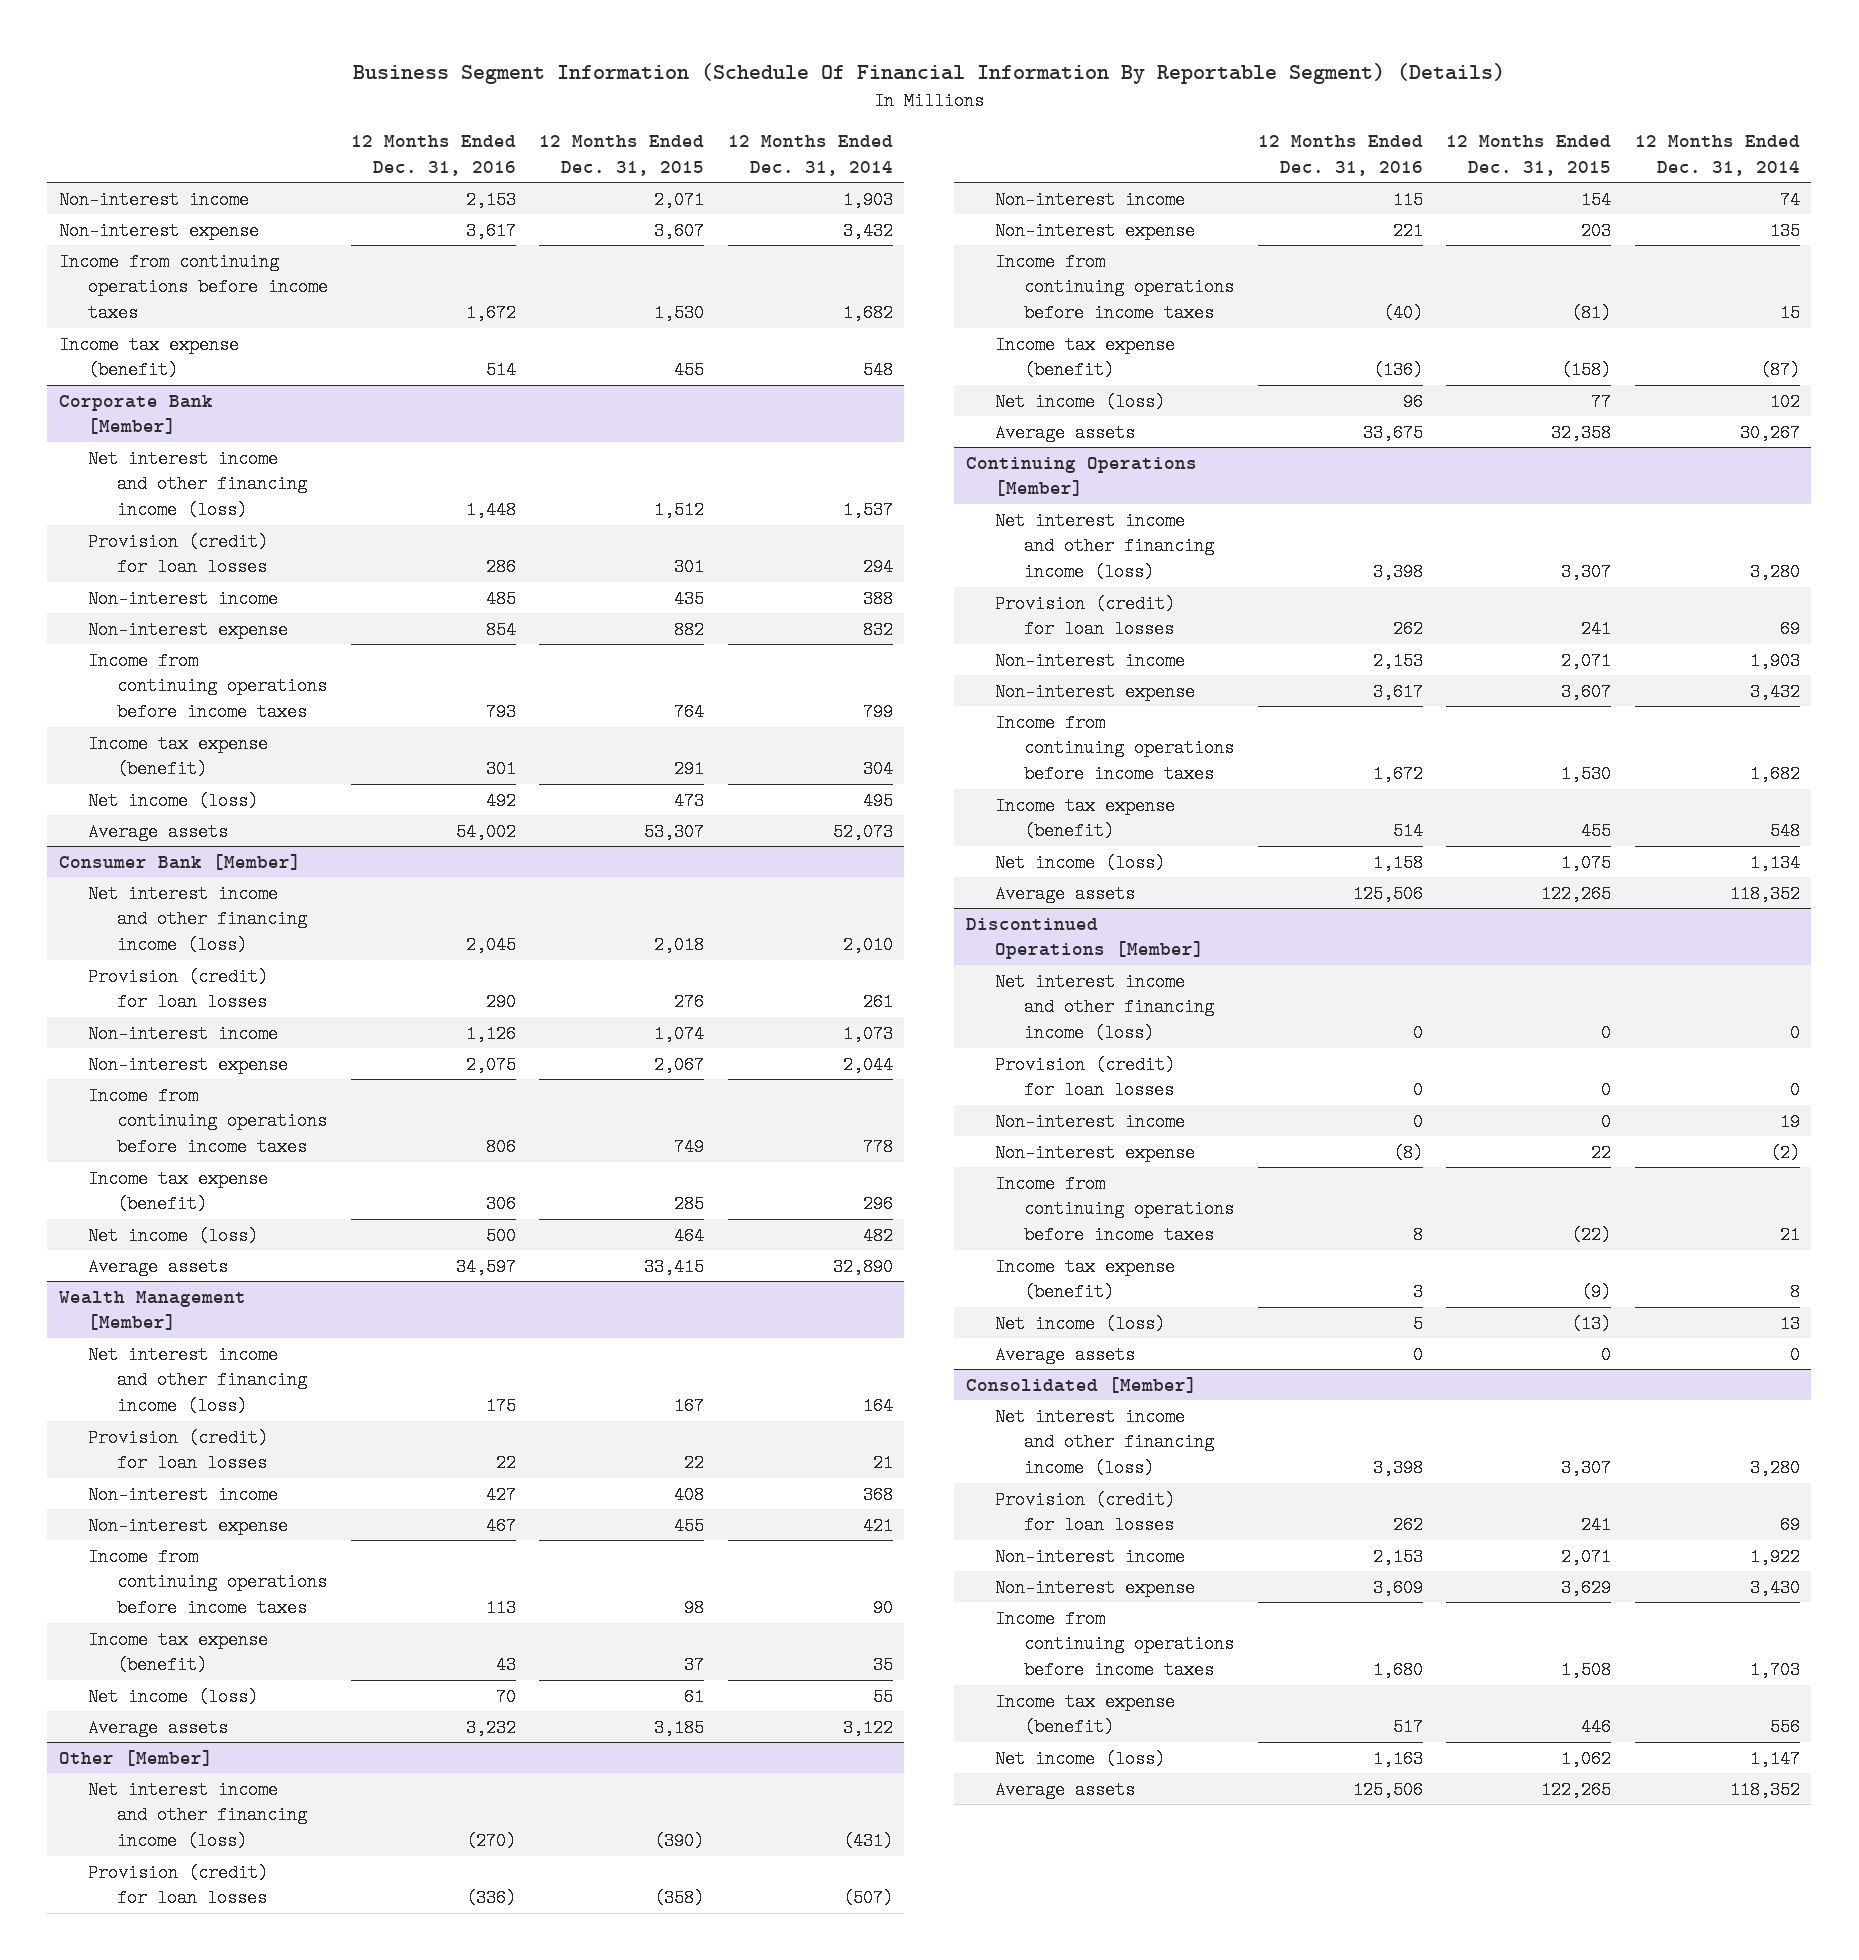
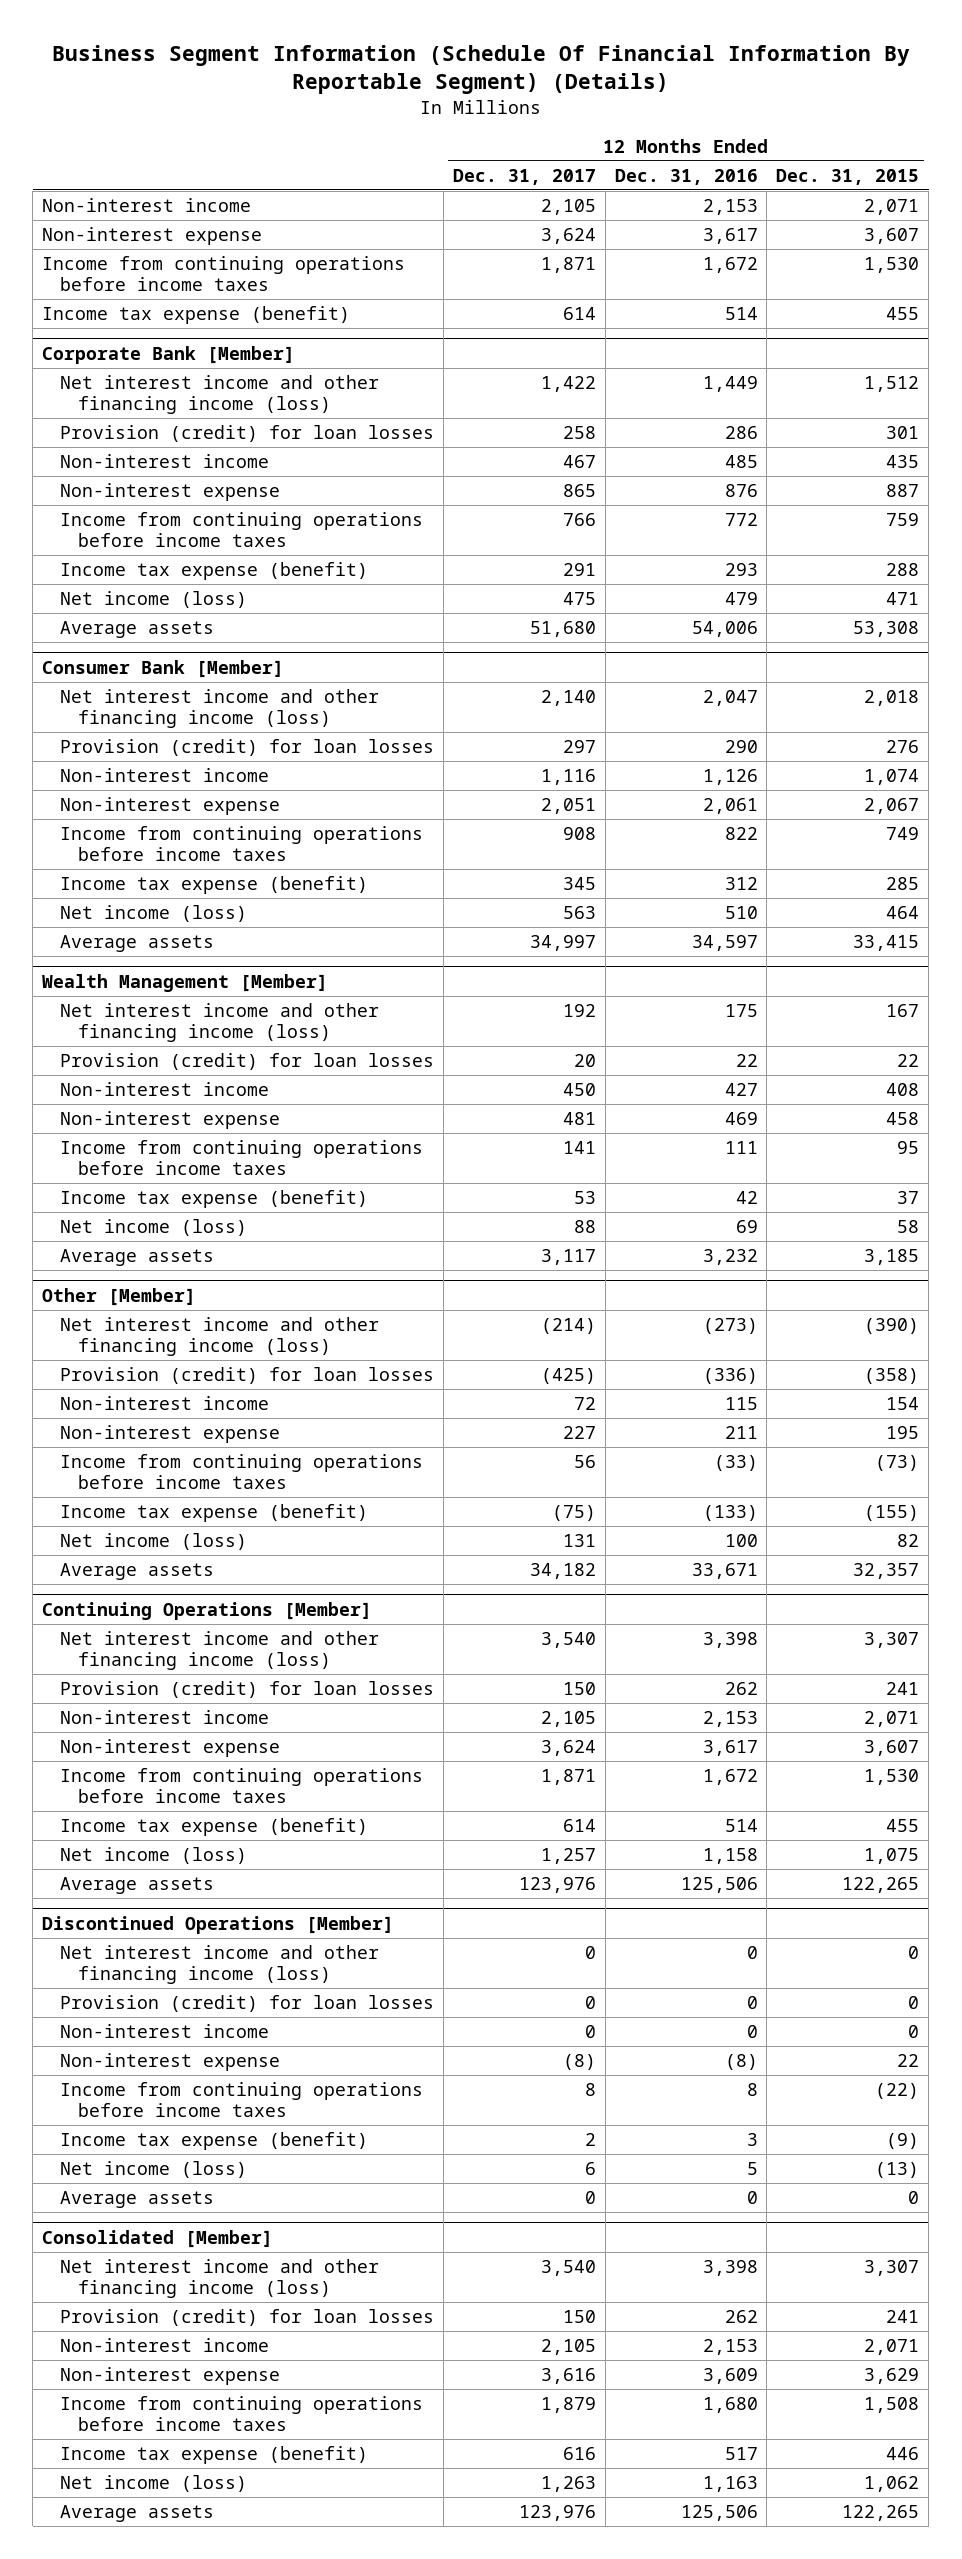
[727,135,893,177] 12 Months Ended Dec. 31, 2014 -> none
none -> [452,168,596,185] Dec. 31, 2017
[466,501,517,520] 1,448 -> [702,376,758,393] 1,449
[486,620,517,639] 854 -> [724,484,758,498] 876
[674,620,705,639] 882 -> [886,484,920,498] 887
[486,703,517,722] 793 -> [724,513,758,527] 772
[674,703,705,722] 764 -> [886,513,920,527] 759
[486,760,517,779] 301 -> [724,563,758,577] 293
[674,760,705,779] 291 -> [886,563,920,577] 288
[486,791,517,810] 492 -> [724,592,758,606] 479
[674,791,705,810] 473 -> [886,592,920,606] 471
[456,822,517,841] 54,002 -> [691,621,758,638] 54,006
[644,822,705,841] 53,307 -> [853,621,920,638] 53,308
[466,936,517,955] 2,045 -> [702,690,758,707] 2,047
[466,1055,517,1074] 2,075 -> [702,798,758,815] 2,061
[486,1138,517,1157] 806 -> [724,827,758,841] 822
[486,1195,517,1214] 306 -> [724,877,758,891] 312
[486,1226,517,1245] 500 -> [724,906,758,920] 510
[486,1516,517,1535] 467 -> [724,1112,758,1126] 469
[674,1516,705,1535] 455 -> [886,1112,920,1126] 458
[486,1599,517,1618] 113 -> [724,1141,758,1155] 111
[684,1599,705,1618] 98 -> [897,1141,920,1155] 95
[496,1656,517,1675] 43 -> [735,1191,758,1205] 42
[496,1687,517,1706] 70 -> [735,1220,758,1234] 69
[684,1687,705,1706] 61 -> [897,1220,920,1234] 58
[466,1832,517,1851] (270) -> [702,1318,758,1335] (273)
[1393,221,1424,240] 221 -> [724,1426,758,1440] 211
[1581,221,1612,240] 203 -> [886,1426,920,1440] 195
[1383,304,1424,323] (40) -> [713,1455,758,1472] (33)
[1571,304,1612,323] (81) -> [875,1455,920,1472] (73)
[1373,361,1424,380] (136) -> [702,1505,758,1522] (133)
[1561,361,1612,380] (158) -> [864,1505,920,1522] (155)
[1403,392,1424,411] 96 -> [724,1534,758,1548] 100
[1591,392,1612,411] 77 -> [897,1534,920,1548] 82
[1363,423,1424,442] 33,675 -> [691,1563,758,1580] 33,671
[1551,423,1612,442] 32,358 -> [853,1563,920,1580] 32,357

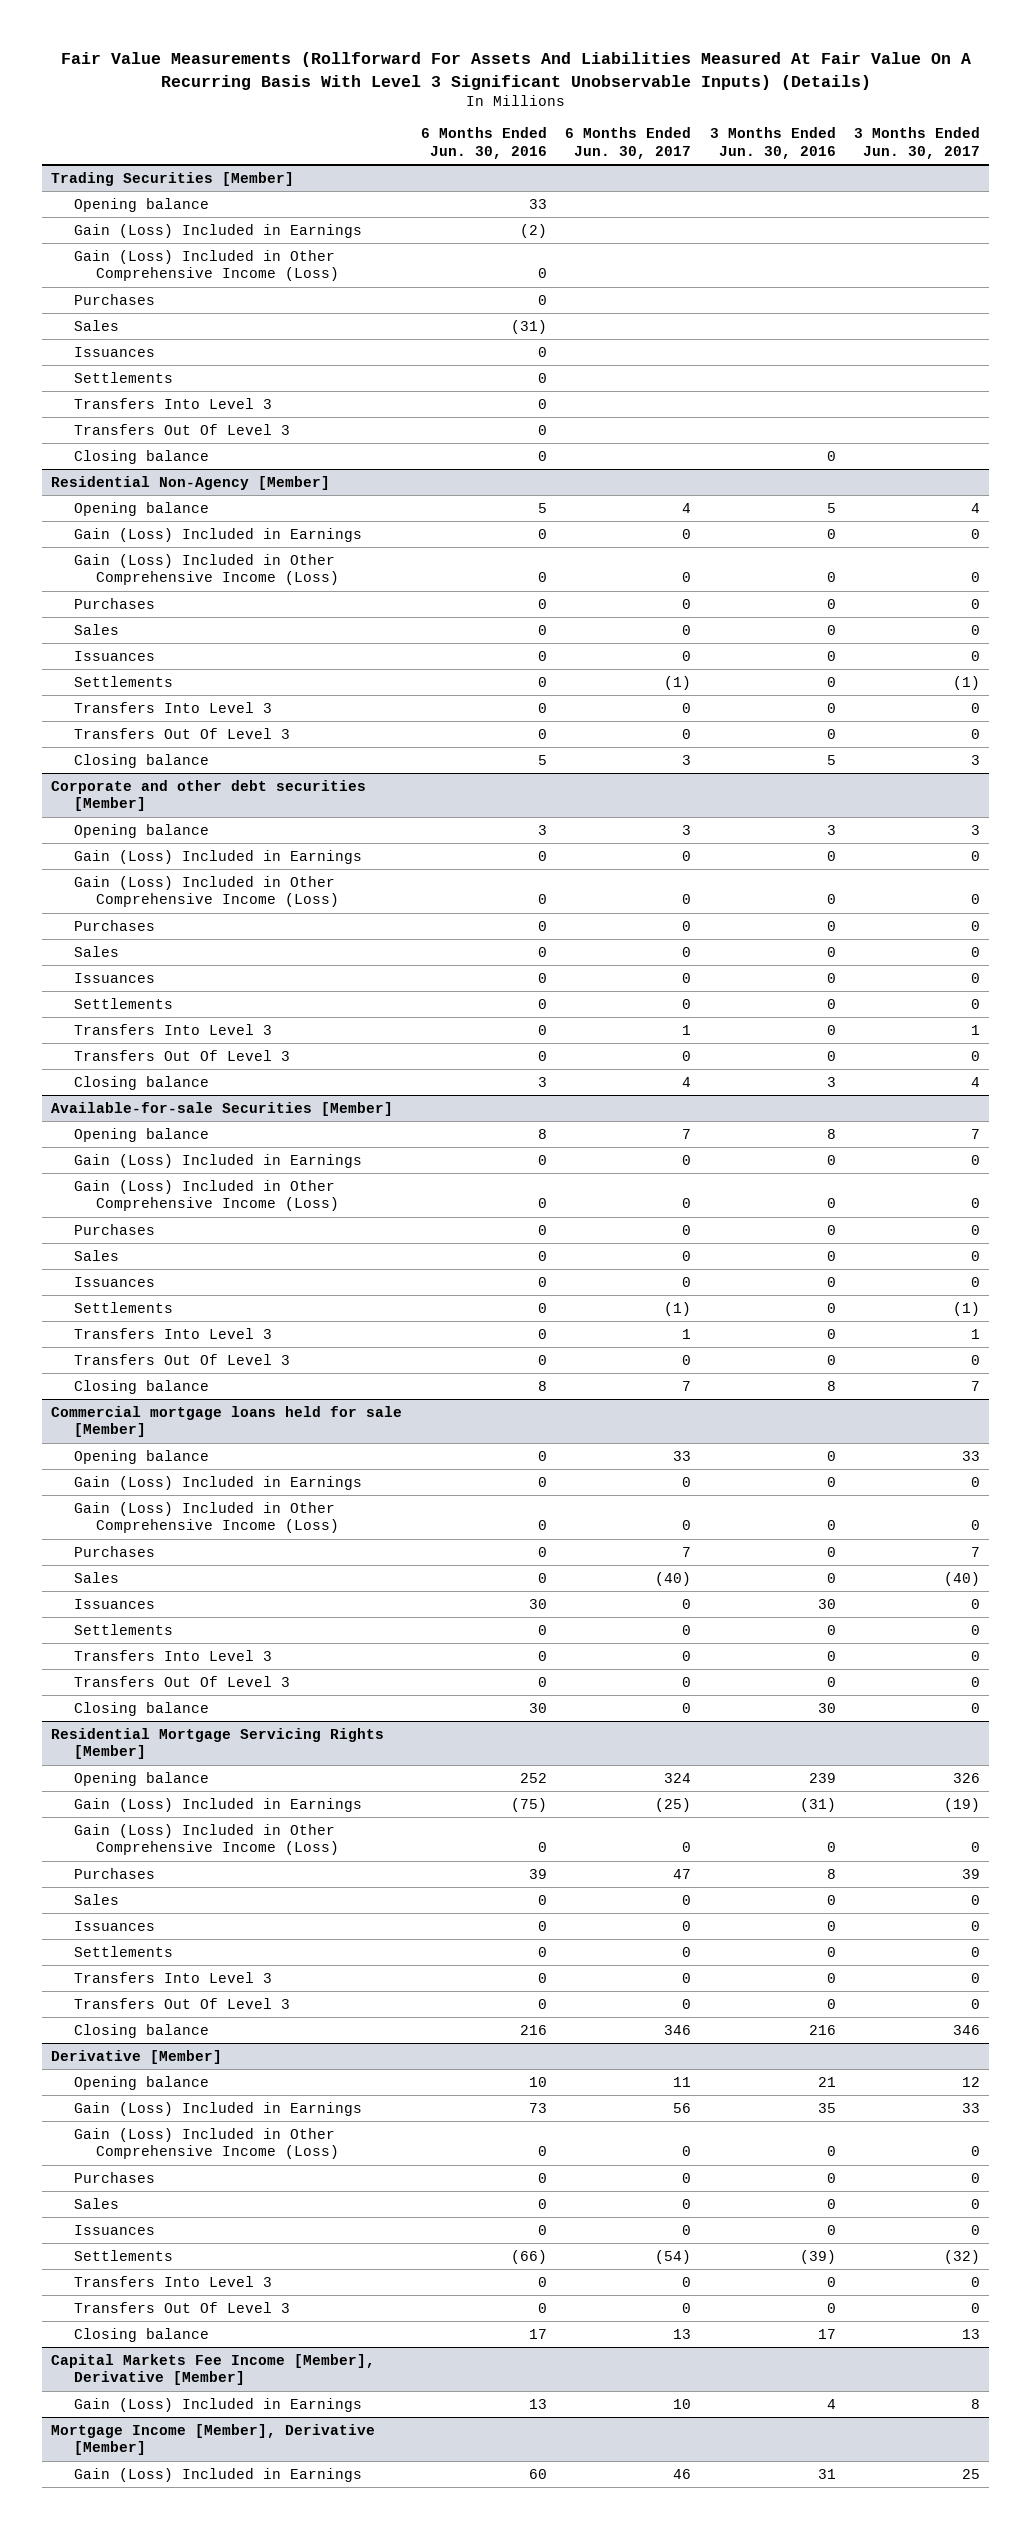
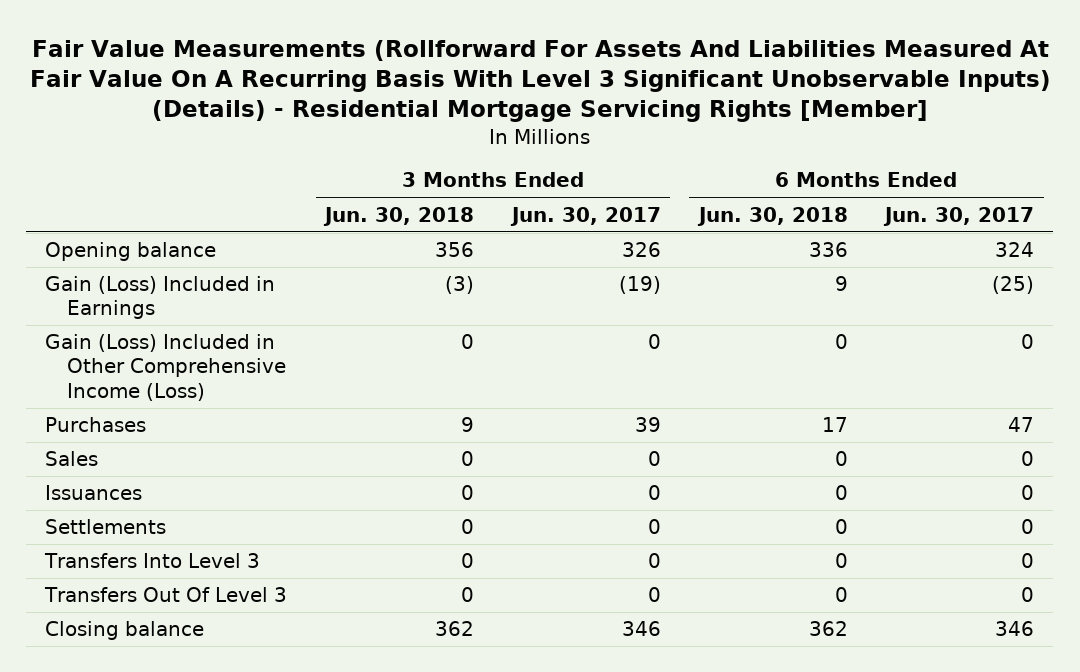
[60,52,971,90] Fair Value Measurements (Rollforward For Assets And Liabilities Measured At Fair Value On A Recurring Basis With Level 3 Significant Unobservable Inputs) (Details) -> [29,39,1051,123] Fair Value Measurements (Rollforward For Assets And Liabilities Measured At Fair Value On A Recurring Basis With Level 3 Significant Unobservable Inputs) (Details) - Residential Mortgage Servicing Rights [Member]
[420,127,547,159] 6 Months Ended Jun. 30, 2016 -> none
[709,127,836,159] 3 Months Ended Jun. 30, 2016 -> none
none -> [323,206,475,226] Jun. 30, 2018
none -> [696,206,848,226] Jun. 30, 2018
[51,171,295,186] Trading Securities [Member] -> none
[73,197,209,212] Opening balance -> none
[73,223,362,238] Gain (Loss) Included in Earnings -> none
[73,249,340,282] Gain (Loss) Included in Other Comprehensive Income (Loss) -> none
[73,293,155,305] Purchases -> none
[73,319,119,331] Sales -> none
[73,346,155,357] Issuances -> none
[73,371,173,383] Settlements -> none
[73,397,272,409] Transfers Into Level 3 -> none
[73,423,290,435] Transfers Out Of Level 3 -> none
[73,449,209,464] Closing balance -> none
[51,475,331,490] Residential Non-Agency [Member] -> none
[73,501,209,516] Opening balance -> none
[73,527,362,542] Gain (Loss) Included in Earnings -> none
[73,553,340,586] Gain (Loss) Included in Other Comprehensive Income (Loss) -> none
[73,597,155,609] Purchases -> none
[73,623,119,635] Sales -> none
[73,650,155,661] Issuances -> none
[73,675,173,687] Settlements -> none
[73,701,272,713] Transfers Into Level 3 -> none
[73,727,290,739] Transfers Out Of Level 3 -> none
[73,753,209,768] Closing balance -> none
[51,779,367,812] Corporate and other debt securities [Member] -> none
[73,823,209,838] Opening balance -> none
[73,849,362,864] Gain (Loss) Included in Earnings -> none
[73,875,340,908] Gain (Loss) Included in Other Comprehensive Income (Loss) -> none
[73,919,155,931] Purchases -> none
[73,945,119,957] Sales -> none
[73,972,155,983] Issuances -> none
[73,997,173,1009] Settlements -> none
[73,1023,272,1035] Transfers Into Level 3 -> none
[73,1049,290,1061] Transfers Out Of Level 3 -> none
[73,1075,209,1090] Closing balance -> none
[51,1101,394,1116] Available-for-sale Securities [Member] -> none
[73,1127,209,1142] Opening balance -> none
[73,1153,362,1168] Gain (Loss) Included in Earnings -> none
[73,1179,340,1212] Gain (Loss) Included in Other Comprehensive Income (Loss) -> none
[73,1223,155,1235] Purchases -> none
[73,1249,119,1261] Sales -> none
[73,1276,155,1287] Issuances -> none
[73,1301,173,1313] Settlements -> none
[73,1327,272,1339] Transfers Into Level 3 -> none
[73,1353,290,1365] Transfers Out Of Level 3 -> none
[73,1379,209,1394] Closing balance -> none
[51,1405,403,1438] Commercial mortgage loans held for sale [Member] -> none
[73,1449,209,1464] Opening balance -> none
[73,1475,362,1490] Gain (Loss) Included in Earnings -> none
[73,1501,340,1534] Gain (Loss) Included in Other Comprehensive Income (Loss) -> none
[73,1545,155,1557] Purchases -> none
[73,1571,119,1583] Sales -> none
[73,1598,155,1609] Issuances -> none
[73,1623,173,1635] Settlements -> none
[73,1649,272,1661] Transfers Into Level 3 -> none
[73,1675,290,1687] Transfers Out Of Level 3 -> none
[73,1701,209,1716] Closing balance -> none
[51,1727,385,1760] Residential Mortgage Servicing Rights [Member] -> none
[51,2049,223,2064] Derivative [Member] -> none
[73,2075,209,2090] Opening balance -> none
[73,2101,362,2116] Gain (Loss) Included in Earnings -> none
[73,2127,340,2160] Gain (Loss) Included in Other Comprehensive Income (Loss) -> none
[73,2171,155,2183] Purchases -> none
[73,2197,119,2209] Sales -> none
[73,2224,155,2235] Issuances -> none
[73,2249,173,2261] Settlements -> none
[73,2275,272,2287] Transfers Into Level 3 -> none
[73,2301,290,2313] Transfers Out Of Level 3 -> none
[73,2327,209,2342] Closing balance -> none
[51,2353,376,2386] Capital Markets Fee Income [Member], Derivative [Member] -> none
[73,2397,362,2412] Gain (Loss) Included in Earnings -> none
[51,2423,376,2456] Mortgage Income [Member], Derivative [Member] -> none
[73,2467,362,2482] Gain (Loss) Included in Earnings -> none

